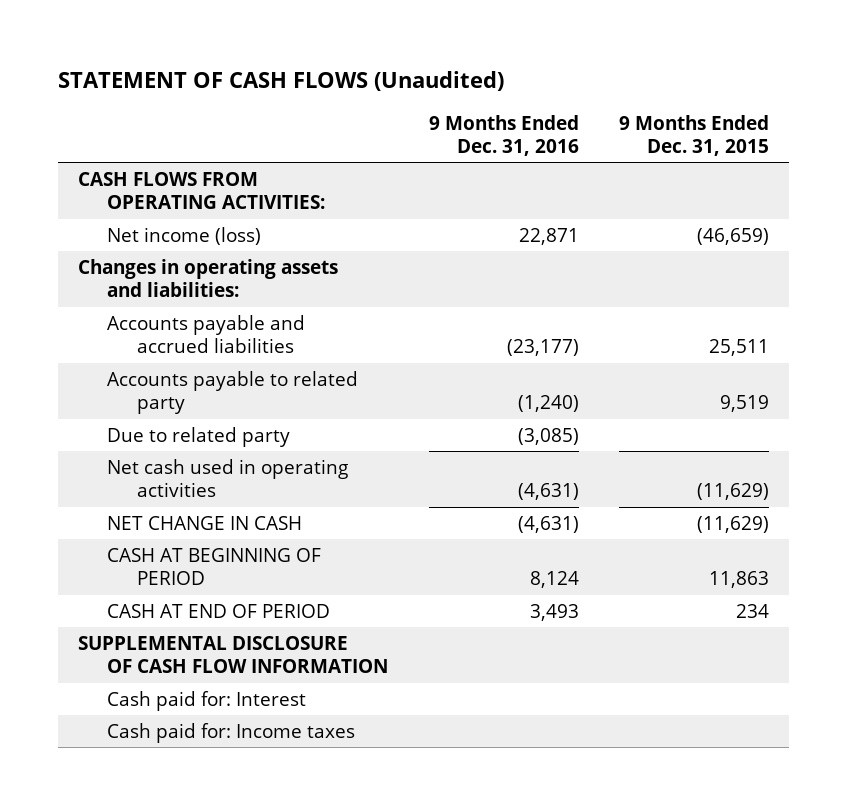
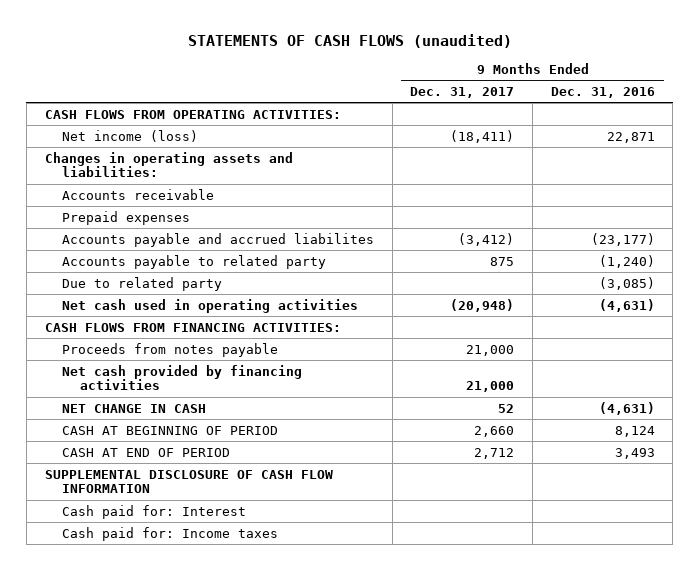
[58,70,505,91] STATEMENT OF CASH FLOWS (Unaudited) -> [187,33,512,48] STATEMENTS OF CASH FLOWS (unaudited)
[618,114,769,156] 9 Months Ended Dec. 31, 2015 -> none
none -> [410,86,515,98] Dec. 31, 2017
none -> [62,188,215,200] Accounts receivable
none -> [62,210,191,225] Prepaid expenses
[107,314,306,354] Accounts payable and accrued liabilities -> [62,232,375,247] Accounts payable and accrued liabilites
none -> [44,322,341,332] CASH FLOWS FROM FINANCING ACTIVITIES:
none -> [62,342,279,357] Proceeds from notes payable
none -> [62,364,303,391] Net cash provided by financing activities

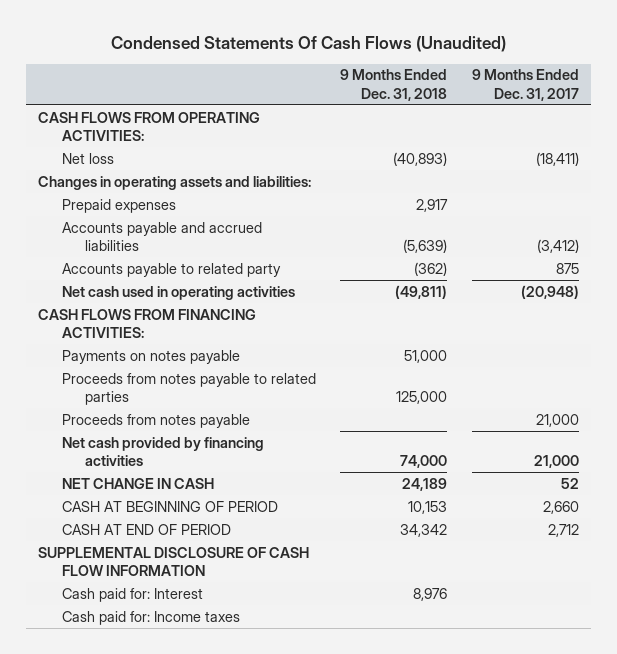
[187,33,512,48] STATEMENTS OF CASH FLOWS (unaudited) -> [110,35,506,52] Condensed Statements Of Cash Flows (Unaudited)
[550,86,655,98] Dec. 31, 2016 -> none
none -> [340,69,448,101] 9 Months Ended Dec. 31, 2018
[62,129,199,142] Net income (loss) -> [61,152,114,164] Net loss
[62,188,215,200] Accounts receivable -> none
[62,232,375,247] Accounts payable and accrued liabilites -> [61,221,262,252] Accounts payable and accrued liabilities
[62,276,223,291] Due to related party -> none
none -> [61,349,240,364] Payments on notes payable
none -> [61,372,316,406] Proceeds from notes payable to related parties

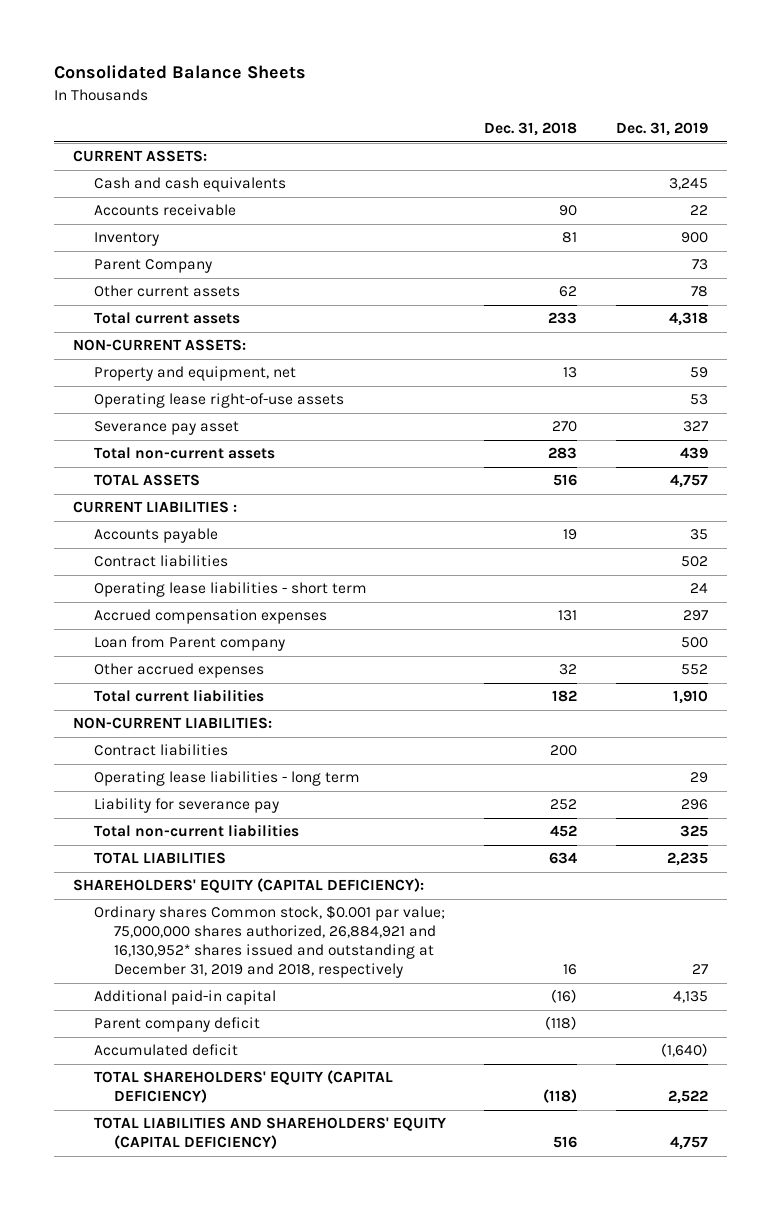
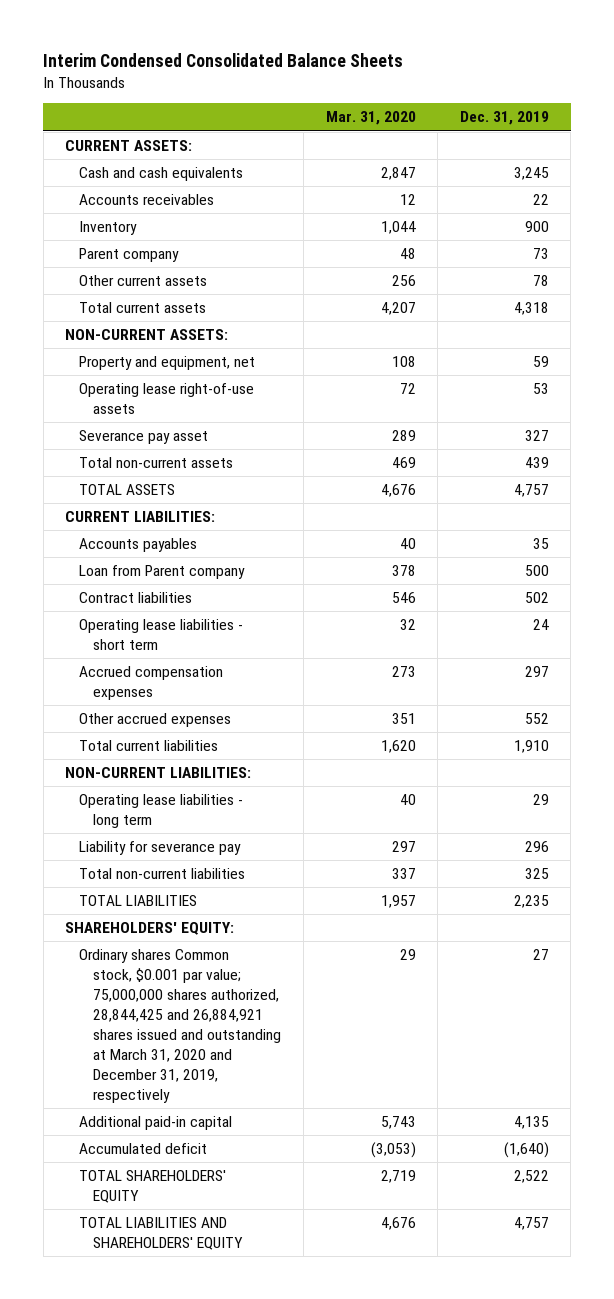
[54,65,307,80] Consolidated Balance Sheets -> [43,53,404,68] Interim Condensed Consolidated Balance Sheets
[484,122,578,137] Dec. 31, 2018 -> none
none -> [325,111,416,126] Mar. 31, 2020
[93,204,236,217] Accounts receivable -> [79,194,215,206] Accounts receivables
[93,259,212,274] Parent Company -> [79,248,180,263] Parent company
[73,501,238,514] CURRENT LIABILITIES : -> [65,511,216,523] CURRENT LIABILITIES:
[93,528,218,544] Accounts payable -> [79,538,198,553] Accounts payables
[93,636,285,652] Loan from Parent company -> [79,565,246,580] Loan from Parent company
[93,744,228,757] Contract liabilities -> none
[73,878,425,894] SHAREHOLDERS' EQUITY (CAPITAL DEFICIENCY): -> [65,922,235,936] SHAREHOLDERS' EQUITY:
[93,905,445,979] Ordinary shares Common stock, $0.001 par value; 75,000,000 shares authorized, 26,884,921 and 16,130,952* shares issued and outstanding at December 31, 2019 and 2018, respectively -> [79,949,282,1103] Ordinary shares Common stock, $0.001 par value; 75,000,000 shares authorized, 28,844,425 and 26,884,921 shares issued and outstanding at March 31, 2020 and December 31, 2019, respectively
[93,1017,260,1033] Parent company deficit -> none
[93,1070,393,1104] TOTAL SHAREHOLDERS' EQUITY (CAPITAL DEFICIENCY) -> [79,1170,227,1204] TOTAL SHAREHOLDERS' EQUITY
[93,1117,446,1150] TOTAL LIABILITIES AND SHAREHOLDERS' EQUITY (CAPITAL DEFICIENCY) -> [79,1217,244,1251] TOTAL LIABILITIES AND SHAREHOLDERS' EQUITY

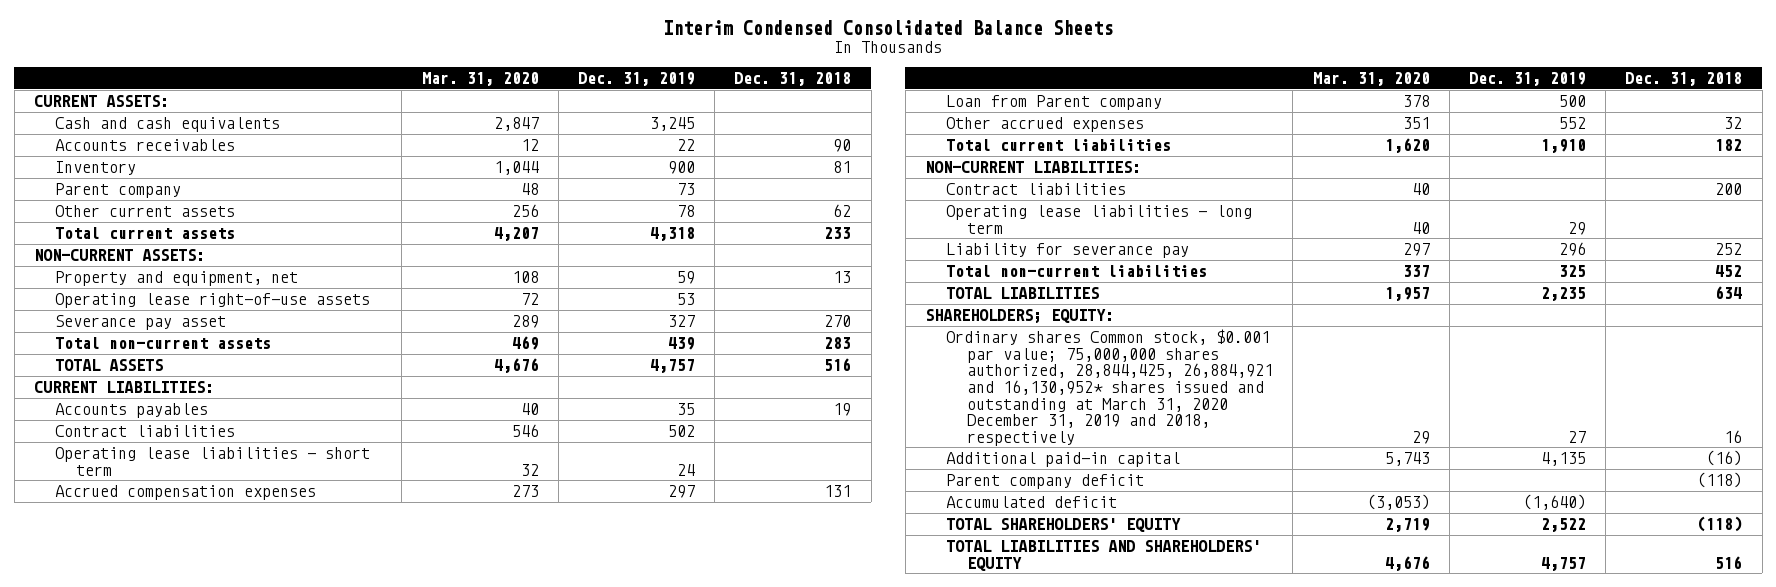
none -> [734,72,852,87] Dec. 31, 2018
[79,565,246,580] Loan from Parent company -> [945,95,1162,111] Loan from Parent company
none -> [945,183,1126,196] Contract liabilities
[65,922,235,936] SHAREHOLDERS' EQUITY: -> [924,309,1114,324] SHAREHOLDERS; EQUITY:
[79,949,282,1103] Ordinary shares Common stock, $0.001 par value; 75,000,000 shares authorized, 28,844,425 and 26,884,921 shares issued and outstanding at March 31, 2020 and December 31, 2019, respectively -> [945,329,1274,446] Ordinary shares Common stock, $0.001 par value; 75,000,000 shares authorized, 28,844,425, 26,884,921 and 16,130,952* shares issued and outstanding at March 31, 2020 December 31, 2019 and 2018, respectively
none -> [945,474,1144,490] Parent company deficit

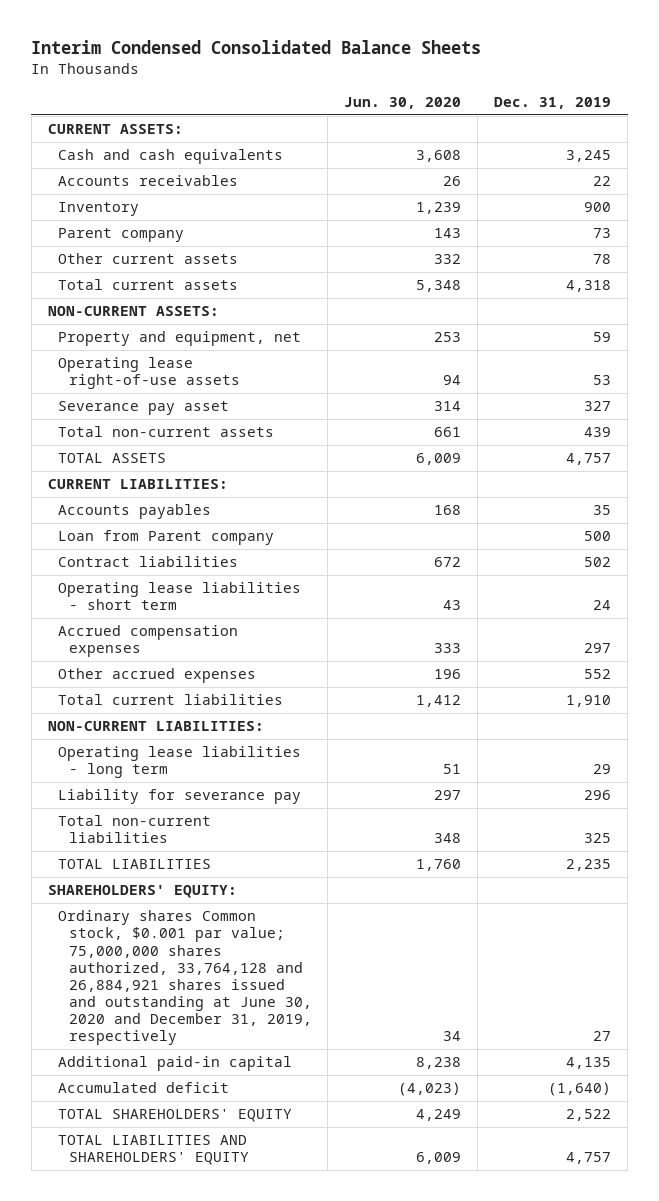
[421,72,539,87] Mar. 31, 2020 -> none
[734,72,852,87] Dec. 31, 2018 -> none
none -> [344,96,462,109] Jun. 30, 2020
[945,95,1162,111] Loan from Parent company -> [58,530,275,546] Loan from Parent company
[945,183,1126,196] Contract liabilities -> none
[924,309,1114,324] SHAREHOLDERS; EQUITY: -> [47,885,237,899] SHAREHOLDERS' EQUITY:
[945,329,1274,446] Ordinary shares Common stock, $0.001 par value; 75,000,000 shares authorized, 28,844,425, 26,884,921 and 16,130,952* shares issued and outstanding at March 31, 2020 December 31, 2019 and 2018, respectively -> [58,910,312,1045] Ordinary shares Common stock, $0.001 par value; 75,000,000 shares authorized, 33,764,128 and 26,884,921 shares issued and outstanding at June 30, 2020 and December 31, 2019, respectively
[945,474,1144,490] Parent company deficit -> none

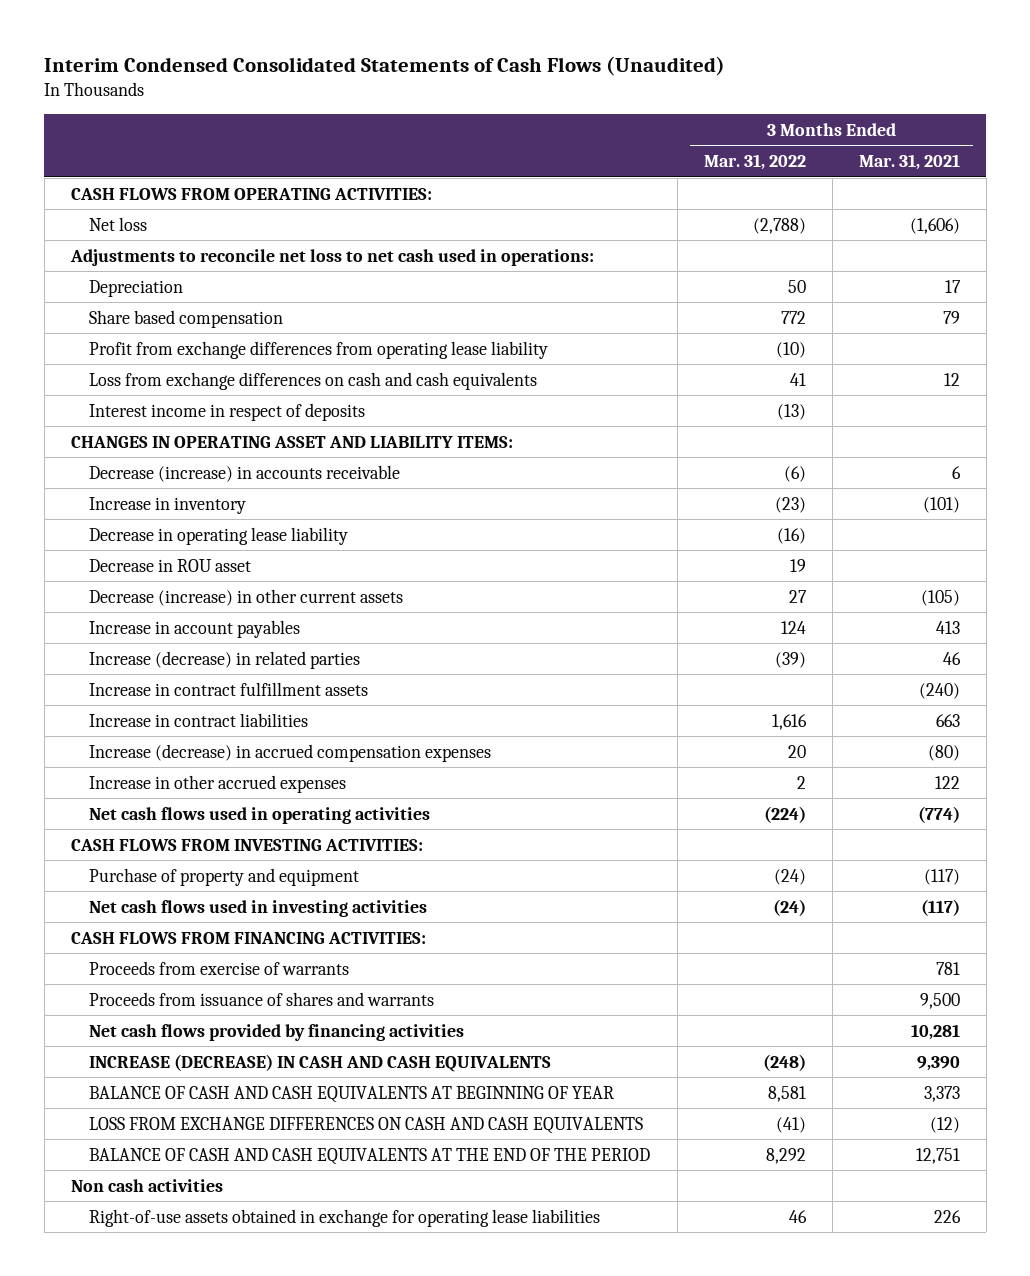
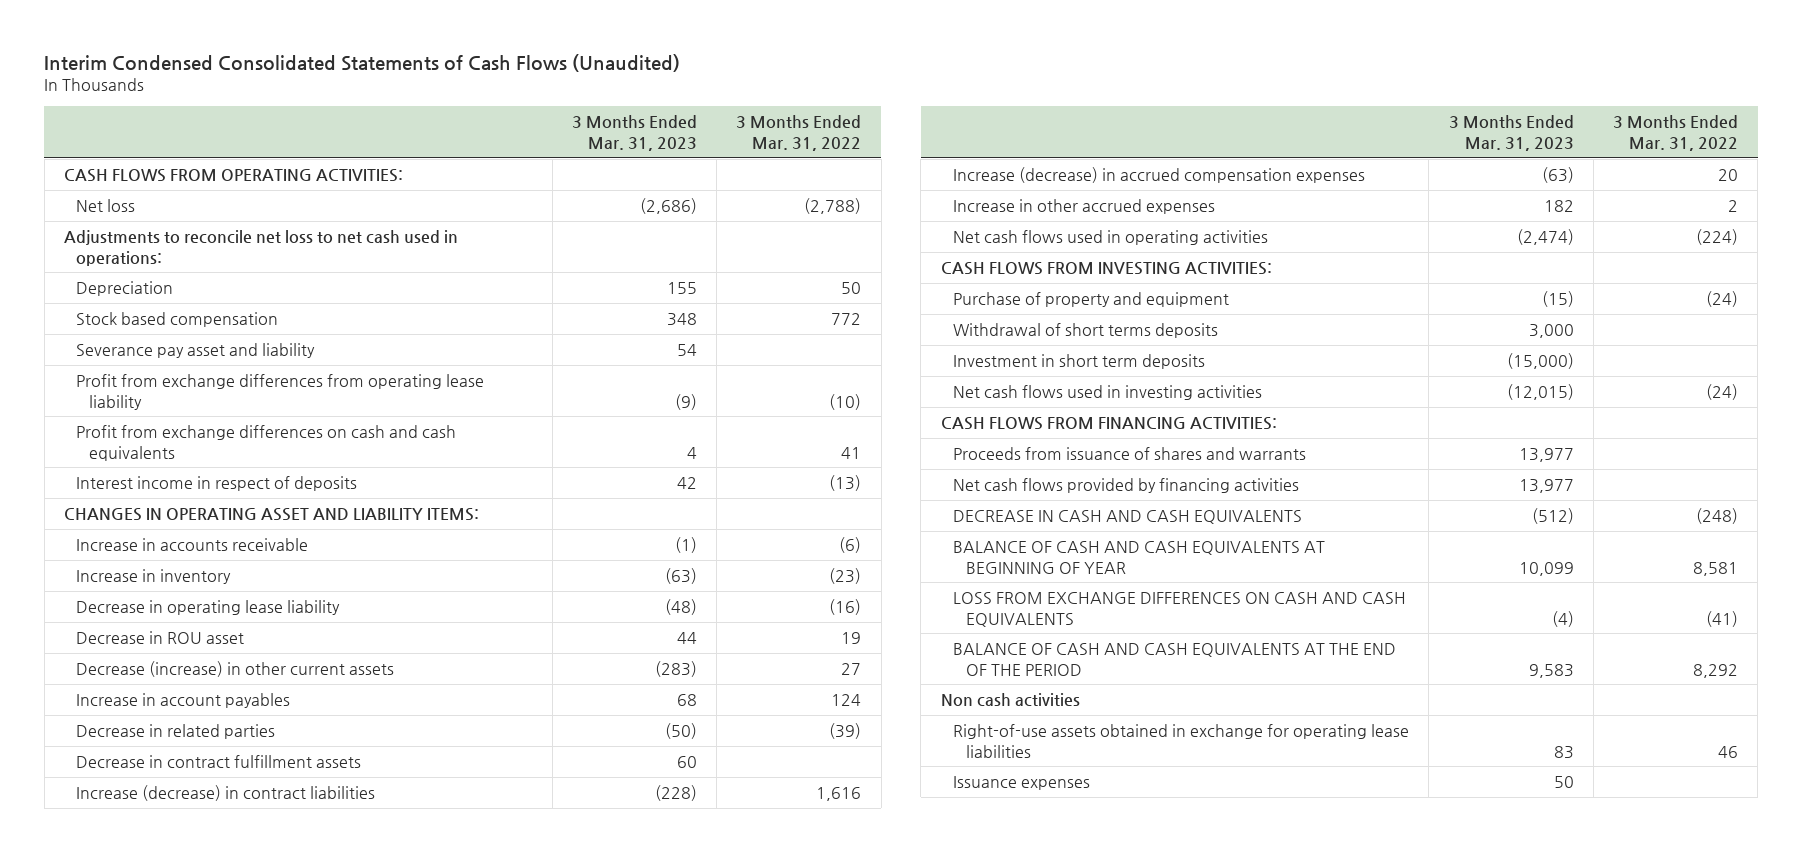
[858,154,960,171] Mar. 31, 2021 -> none
none -> [571,115,697,151] 3 Months Ended Mar. 31, 2023
[89,309,284,328] Share based compensation -> [76,311,279,327] Stock based compensation
none -> [76,342,316,358] Severance pay asset and liability
[89,371,538,390] Loss from exchange differences on cash and cash equivalents -> [76,424,457,461] Profit from exchange differences on cash and cash equivalents
[89,464,401,482] Decrease (increase) in accounts receivable -> [76,537,309,551] Increase in accounts receivable
[89,650,361,669] Increase (decrease) in related parties -> [76,723,276,739] Decrease in related parties
[89,681,369,696] Increase in contract fulfillment assets -> [76,754,362,768] Decrease in contract fulfillment assets
[89,712,309,727] Increase in contract liabilities -> [76,784,376,801] Increase (decrease) in contract liabilities
none -> [953,322,1219,338] Withdrawal of short terms deposits
none -> [953,353,1206,369] Investment in short term deposits
[89,960,350,975] Proceeds from exercise of warrants -> none
[89,1053,552,1072] INCREASE (DECREASE) IN CASH AND CASH EQUIVALENTS -> [953,509,1303,524] DECREASE IN CASH AND CASH EQUIVALENTS
none -> [953,775,1091,790] Issuance expenses

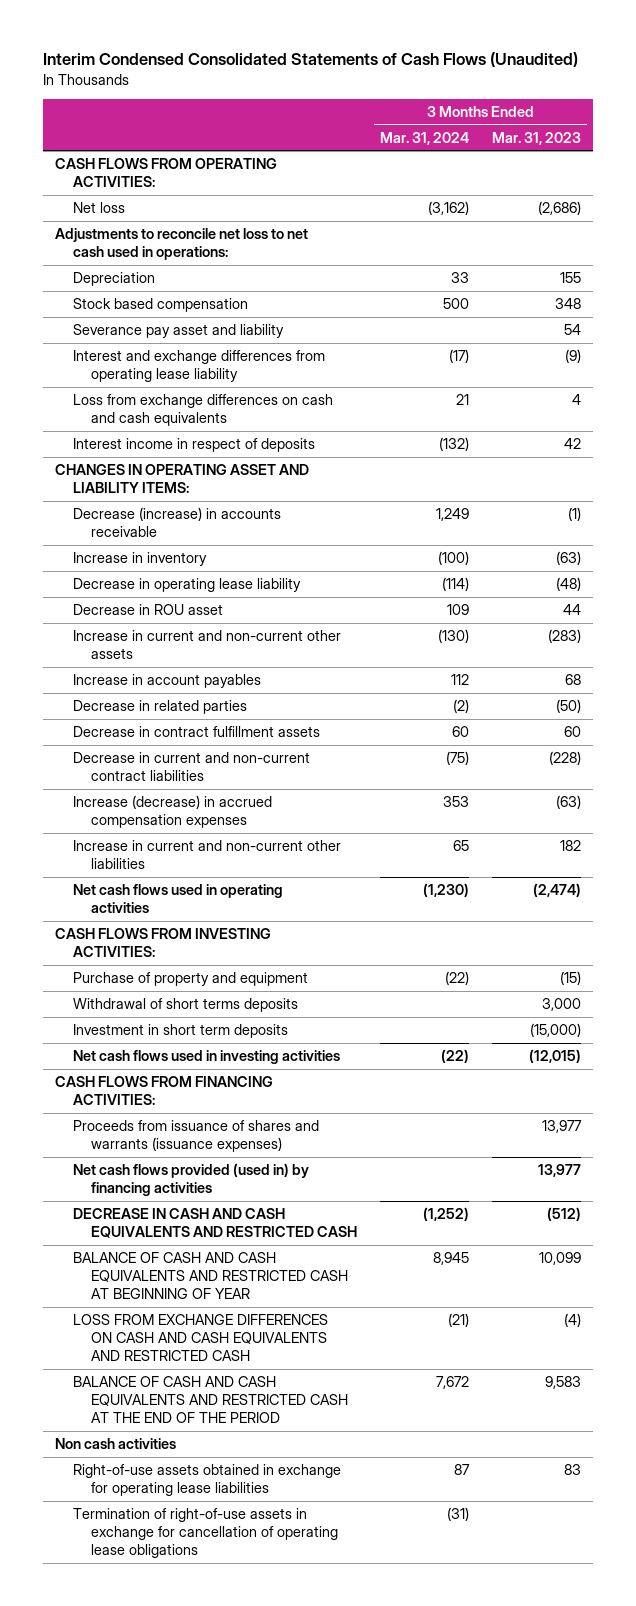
[736,115,862,151] 3 Months Ended Mar. 31, 2022 -> none
none -> [379,131,469,145] Mar. 31, 2024
[76,373,485,410] Profit from exchange differences from operating lease liability -> [72,350,325,382] Interest and exchange differences from operating lease liability
[76,424,457,461] Profit from exchange differences on cash and cash equivalents -> [72,394,333,426] Loss from exchange differences on cash and cash equivalents
[76,537,309,551] Increase in accounts receivable -> [72,507,281,537] Decrease (increase) in accounts receivable
[76,660,395,677] Decrease (increase) in other current assets -> [72,630,341,659] Increase in current and non-current other assets
[76,784,376,801] Increase (decrease) in contract liabilities -> [72,752,310,781] Decrease in current and non-current contract liabilities
[953,198,1216,214] Increase in other accrued expenses -> [72,840,341,869] Increase in current and non-current other liabilities
[953,446,1307,460] Proceeds from issuance of shares and warrants -> [72,1120,319,1152] Proceeds from issuance of shares and warrants (issuance expenses)
[953,477,1300,493] Net cash flows provided by financing activities -> [72,1163,309,1196] Net cash flows provided (used in) by financing activities
[953,509,1303,524] DECREASE IN CASH AND CASH EQUIVALENTS -> [72,1208,357,1238] DECREASE IN CASH AND CASH EQUIVALENTS AND RESTRICTED CASH
[953,540,1326,574] BALANCE OF CASH AND CASH EQUIVALENTS AT BEGINNING OF YEAR -> [72,1252,348,1299] BALANCE OF CASH AND CASH EQUIVALENTS AND RESTRICTED CASH AT BEGINNING OF YEAR
[953,591,1407,627] LOSS FROM EXCHANGE DIFFERENCES ON CASH AND CASH EQUIVALENTS -> [72,1314,328,1361] LOSS FROM EXCHANGE DIFFERENCES ON CASH AND CASH EQUIVALENTS AND RESTRICTED CASH
[953,642,1397,676] BALANCE OF CASH AND CASH EQUIVALENTS AT THE END OF THE PERIOD -> [72,1376,348,1423] BALANCE OF CASH AND CASH EQUIVALENTS AND RESTRICTED CASH AT THE END OF THE PERIOD
[953,775,1091,790] Issuance expenses -> none
none -> [72,1508,338,1558] Termination of right-of-use assets in exchange for cancellation of operating lease obligations

